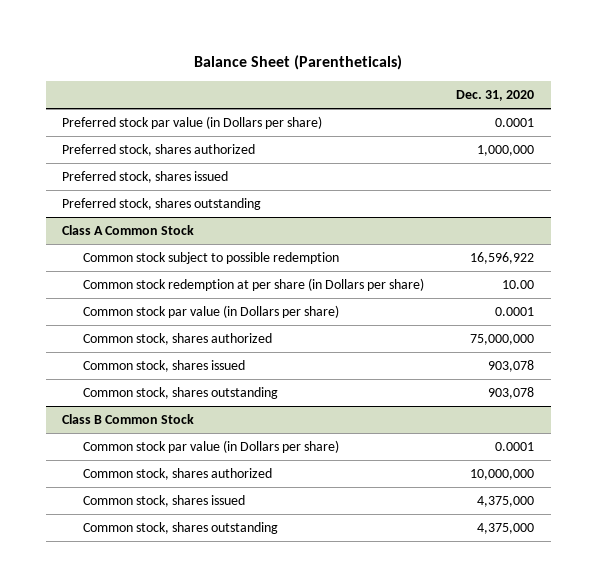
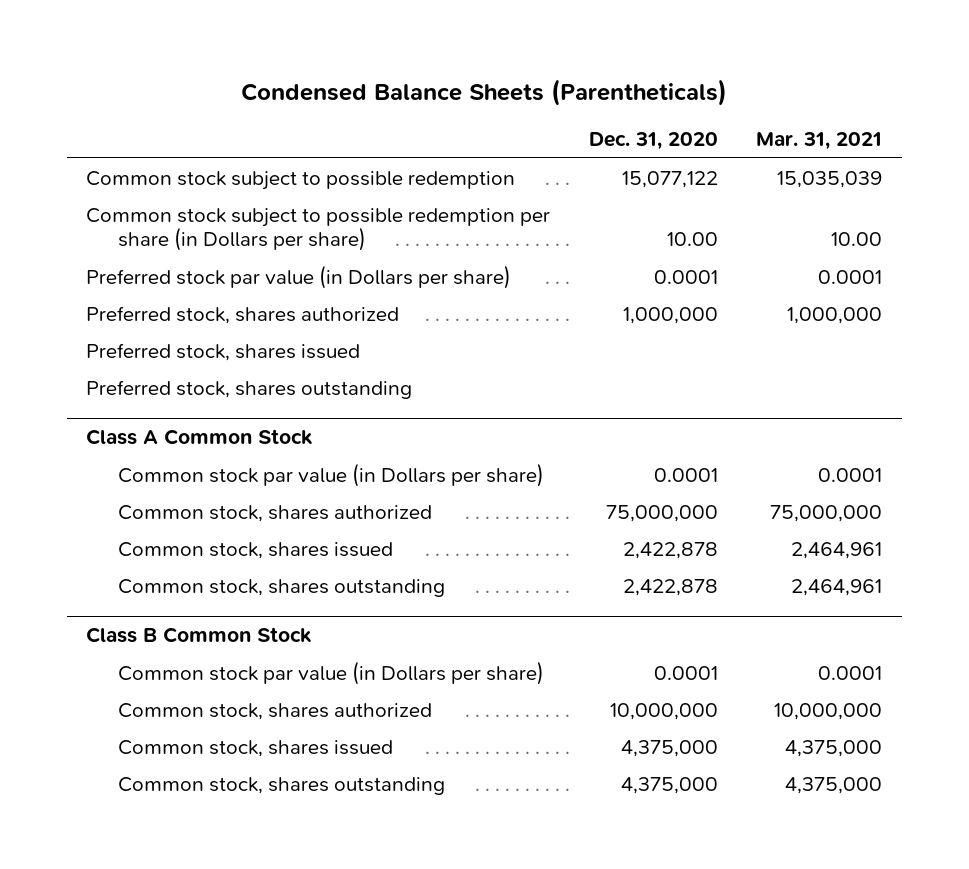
[194,54,403,70] Balance Sheet (Parentheticals) -> [241,78,728,106] Condensed Balance Sheets (Parentheticals)
none -> [756,132,883,151] Mar. 31, 2021
none -> [86,170,516,190] Common stock subject to possible redemption
none -> [86,207,551,252] Common stock subject to possible redemption per share (in Dollars per share)
[82,252,339,265] Common stock subject to possible redemption -> none
[82,278,424,292] Common stock redemption at per share (in Dollars per share) -> none
[488,360,535,373] 903,078 -> [622,541,718,559] 2,422,878
[488,387,535,400] 903,078 -> [622,578,718,596] 2,422,878

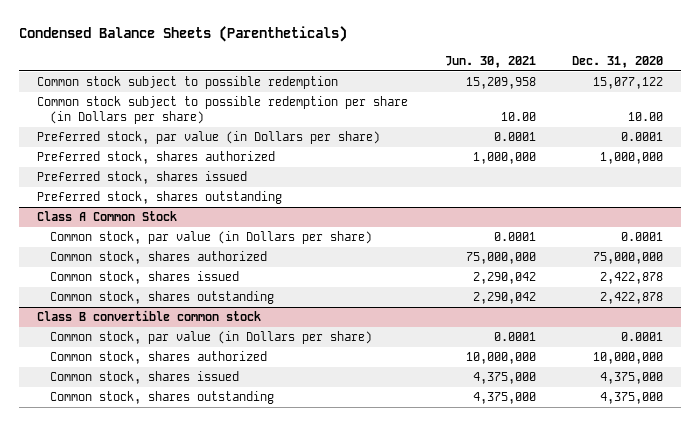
[756,132,883,151] Mar. 31, 2021 -> none
none -> [444,55,536,68] Jun. 30, 2021
[86,264,512,289] Preferred stock par value (in Dollars per share) -> [37,131,381,145] Preferred stock, par value (in Dollars per share)
[118,462,545,487] Common stock par value (in Dollars per share) -> [50,231,373,245] Common stock, par value (in Dollars per share)
[86,627,313,644] Class B Common Stock -> [37,310,262,322] Class B convertible common stock
[118,660,545,685] Common stock par value (in Dollars per share) -> [50,331,373,345] Common stock, par value (in Dollars per share)

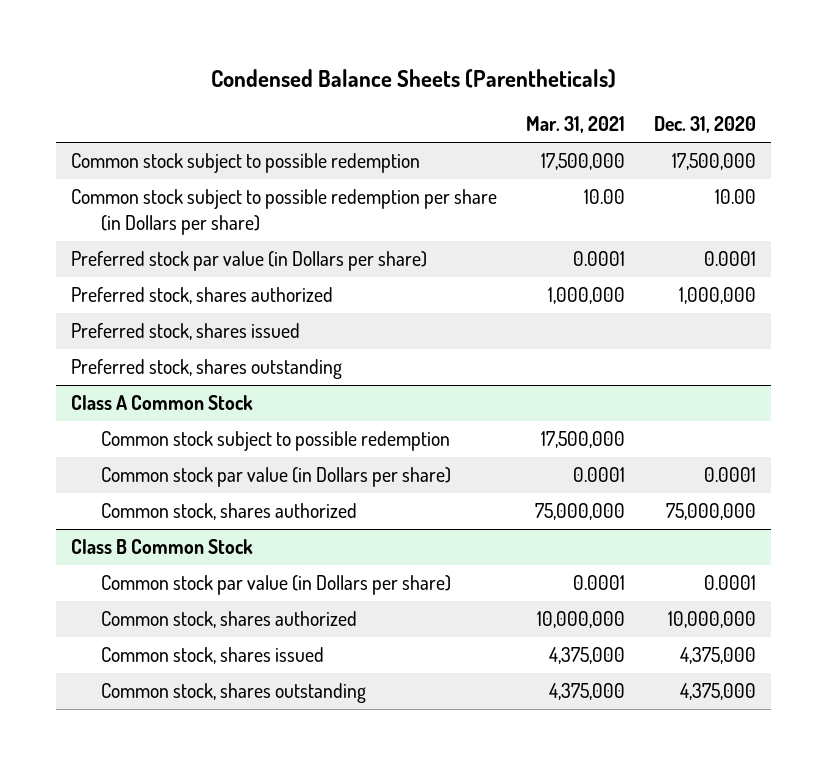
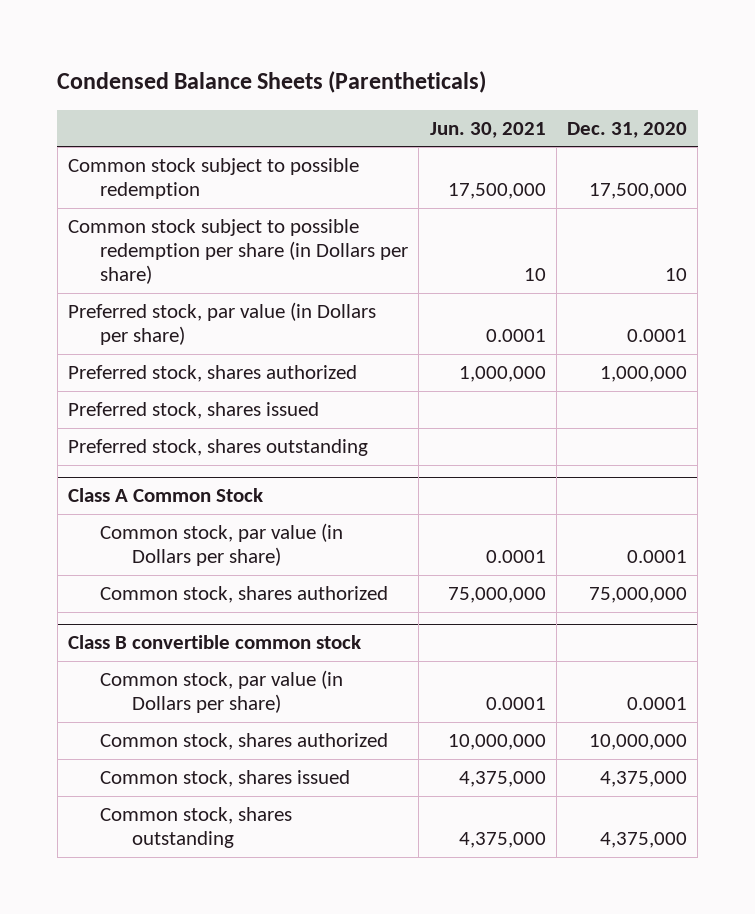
[526,116,626,134] Mar. 31, 2021 -> none
none -> [429,121,546,138] Jun. 30, 2021
[715,189,757,205] 10.00 -> [664,268,687,282] 10
[70,251,427,272] Preferred stock par value (in Dollars per share) -> [68,302,377,346] Preferred stock, par value (in Dollars per share)
[101,431,451,452] Common stock subject to possible redemption -> none
[101,467,452,488] Common stock par value (in Dollars per share) -> [100,523,344,567] Common stock, par value (in Dollars per share)
[70,539,253,555] Class B Common Stock -> [68,635,362,650] Class B convertible common stock
[101,575,452,596] Common stock par value (in Dollars per share) -> [100,670,344,714] Common stock, par value (in Dollars per share)

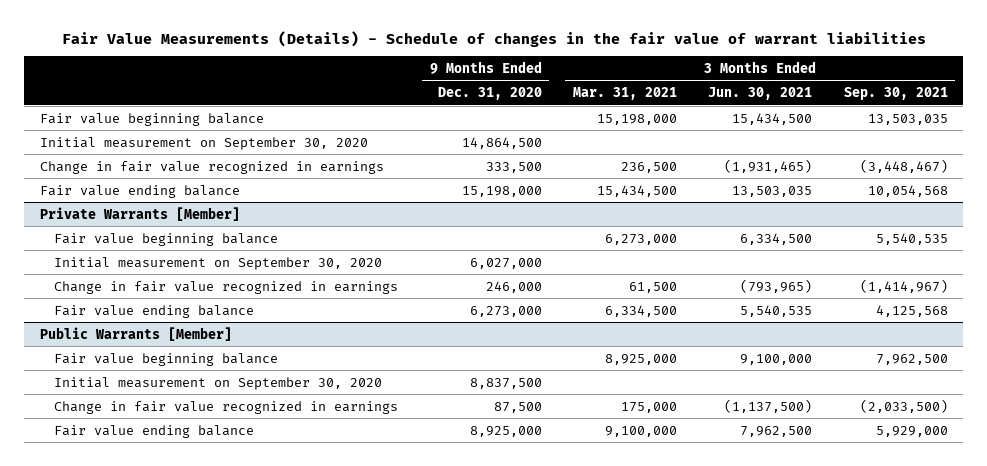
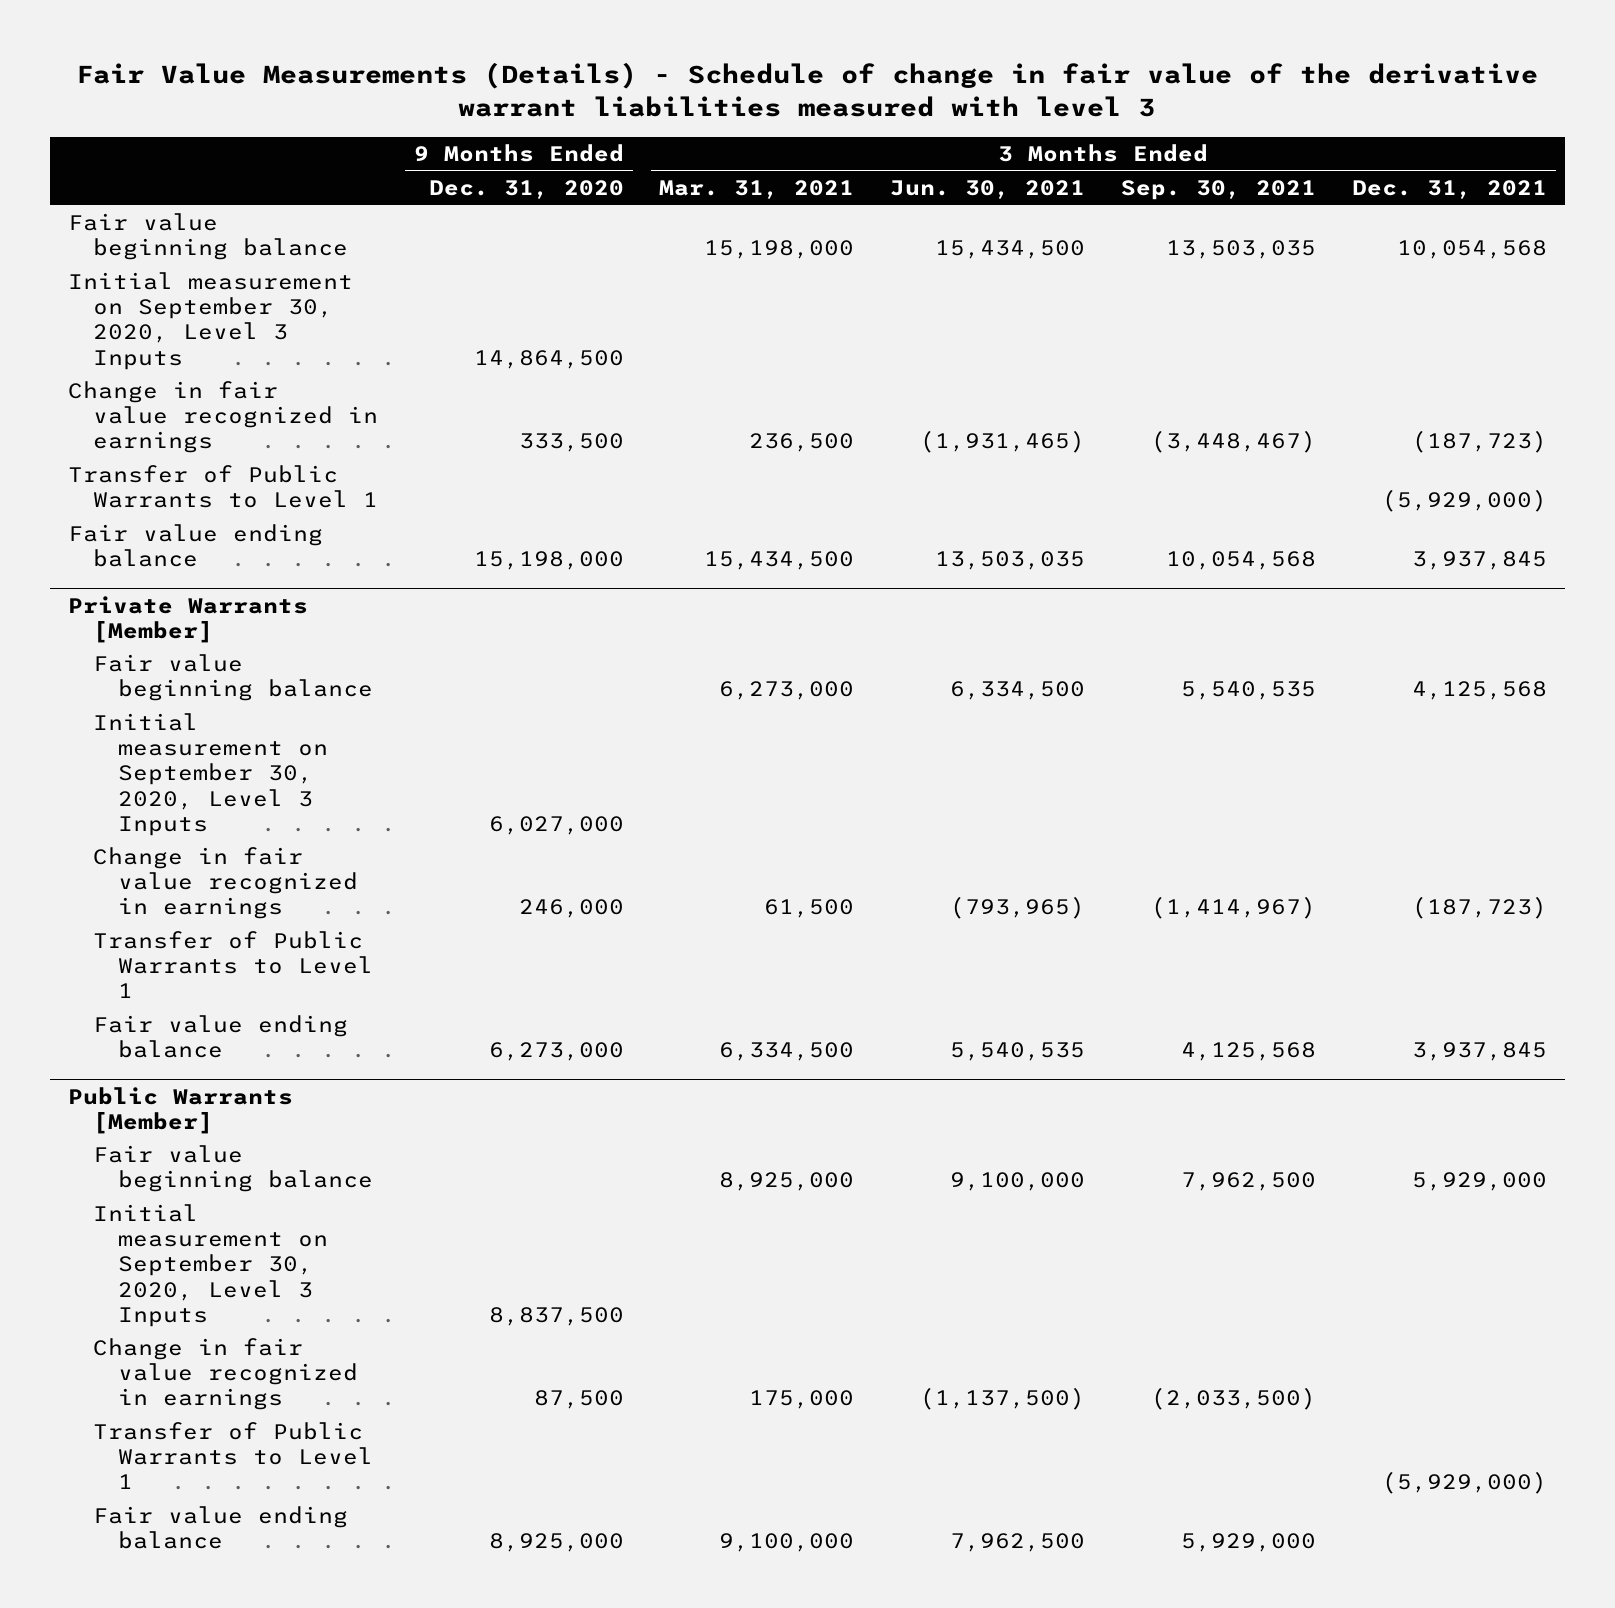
[61,30,926,47] Fair Value Measurements (Details) - Schedule of changes in the fair value of warrant liabilities -> [76,62,1539,117] Fair Value Measurements (Details) - Schedule of change in fair value of the derivative warrant liabilities measured with level 3
none -> [1351,180,1547,200] Dec. 31, 2021
[39,136,368,150] Initial measurement on September 30, 2020 -> [68,272,354,370] Initial measurement on September 30, 2020, Level 3 Inputs
none -> [68,465,378,509] Transfer of Public Warrants to Level 1
[54,256,383,270] Initial measurement on September 30, 2020 -> [92,713,328,836] Initial measurement on September 30, 2020, Level 3 Inputs
none -> [92,931,373,999] Transfer of Public Warrants to Level 1
[54,376,383,390] Initial measurement on September 30, 2020 -> [92,1204,328,1327] Initial measurement on September 30, 2020, Level 3 Inputs
none -> [92,1422,373,1490] Transfer of Public Warrants to Level 1

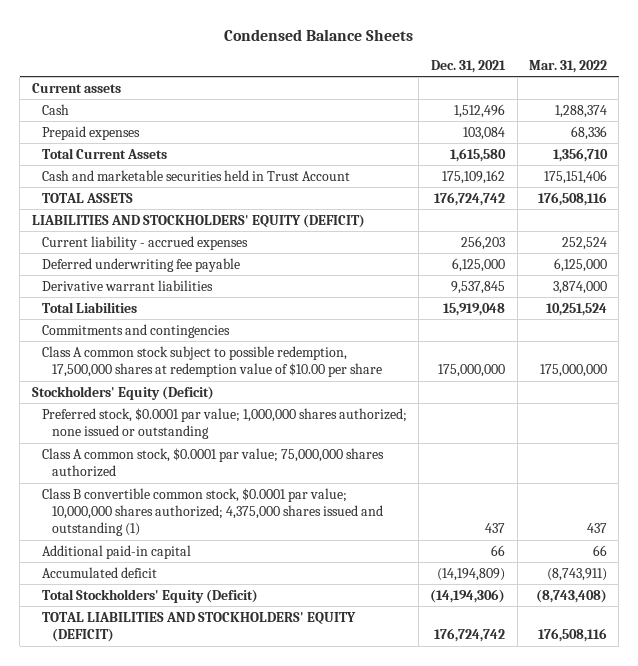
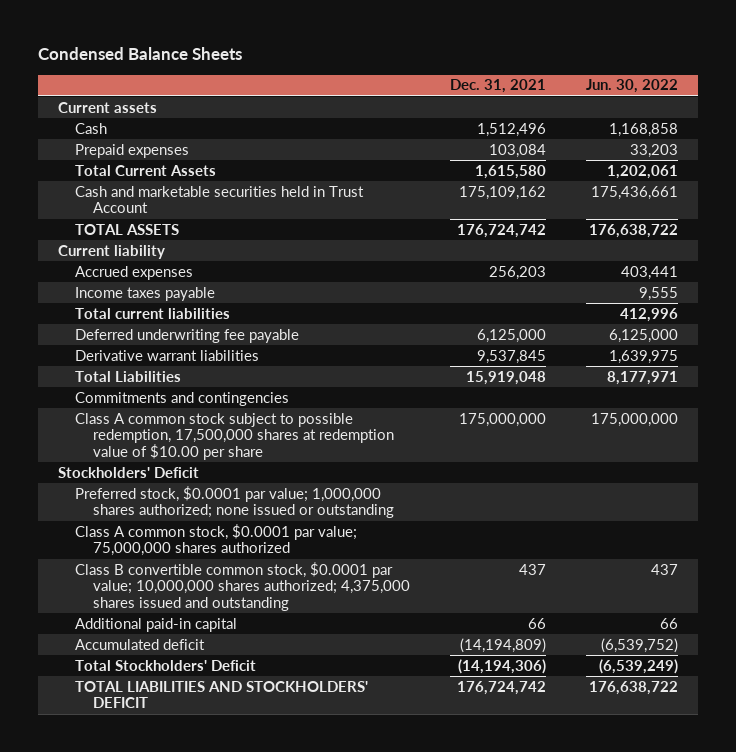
[528,59,607,73] Mar. 31, 2022 -> none
none -> [585,79,678,94] Jun. 30, 2022
[31,213,365,228] LIABILITIES AND STOCKHOLDERS' EQUITY (DEFICIT) -> none
none -> [58,244,166,259] Current liability
[41,235,248,250] Current liability - accrued expenses -> [75,265,194,280] Accrued expenses
none -> [75,286,216,301] Income taxes payable
none -> [75,307,231,319] Total current liabilities
[31,385,214,400] Stockholders' Equity (Deficit) -> [58,466,200,478] Stockholders' Deficit
[41,487,384,537] Class B convertible common stock, $0.0001 par value; 10,000,000 shares authorized; 4,375,000 shares issued and outstanding (1) -> [75,561,410,611] Class B convertible common stock, $0.0001 par value; 10,000,000 shares authorized; 4,375,000 shares issued and outstanding
[41,588,258,603] Total Stockholders' Equity (Deficit) -> [75,659,257,671] Total Stockholders' Deficit
[41,611,356,643] TOTAL LIABILITIES AND STOCKHOLDERS' EQUITY (DEFICIT) -> [75,680,369,709] TOTAL LIABILITIES AND STOCKHOLDERS' DEFICIT

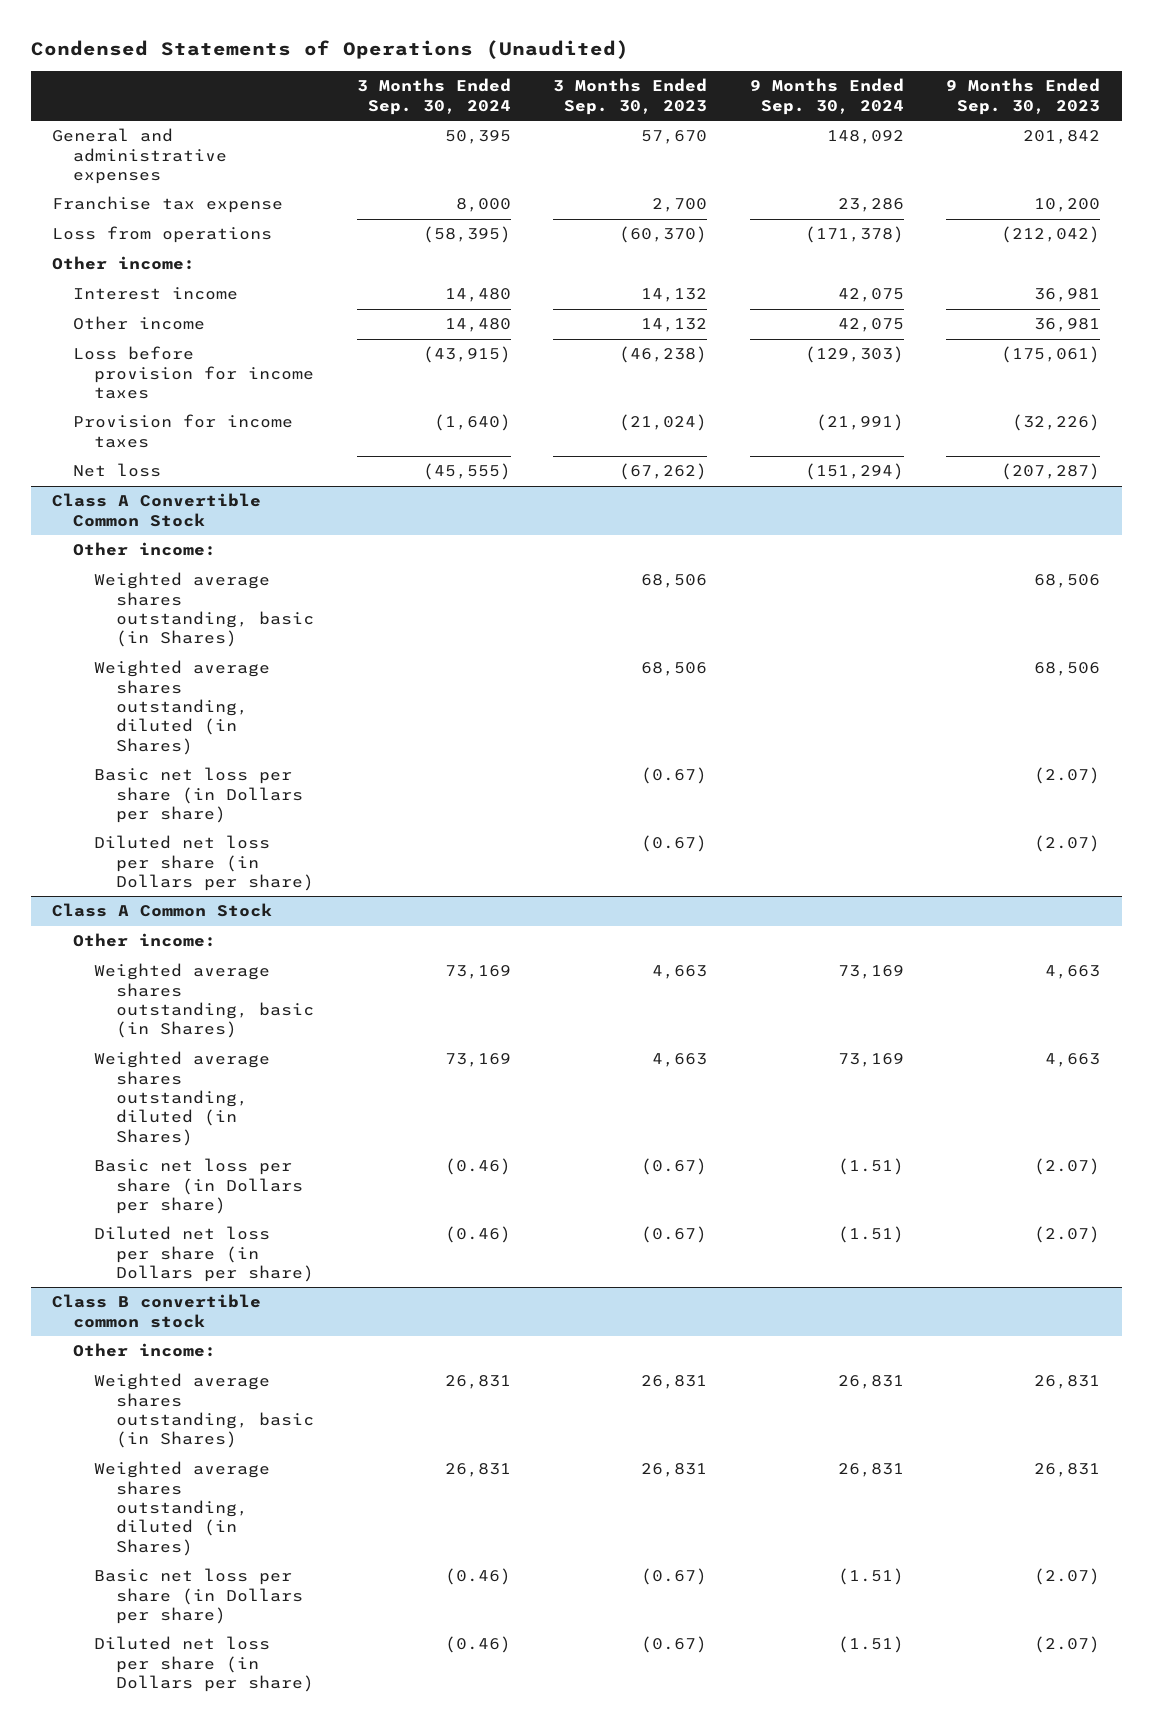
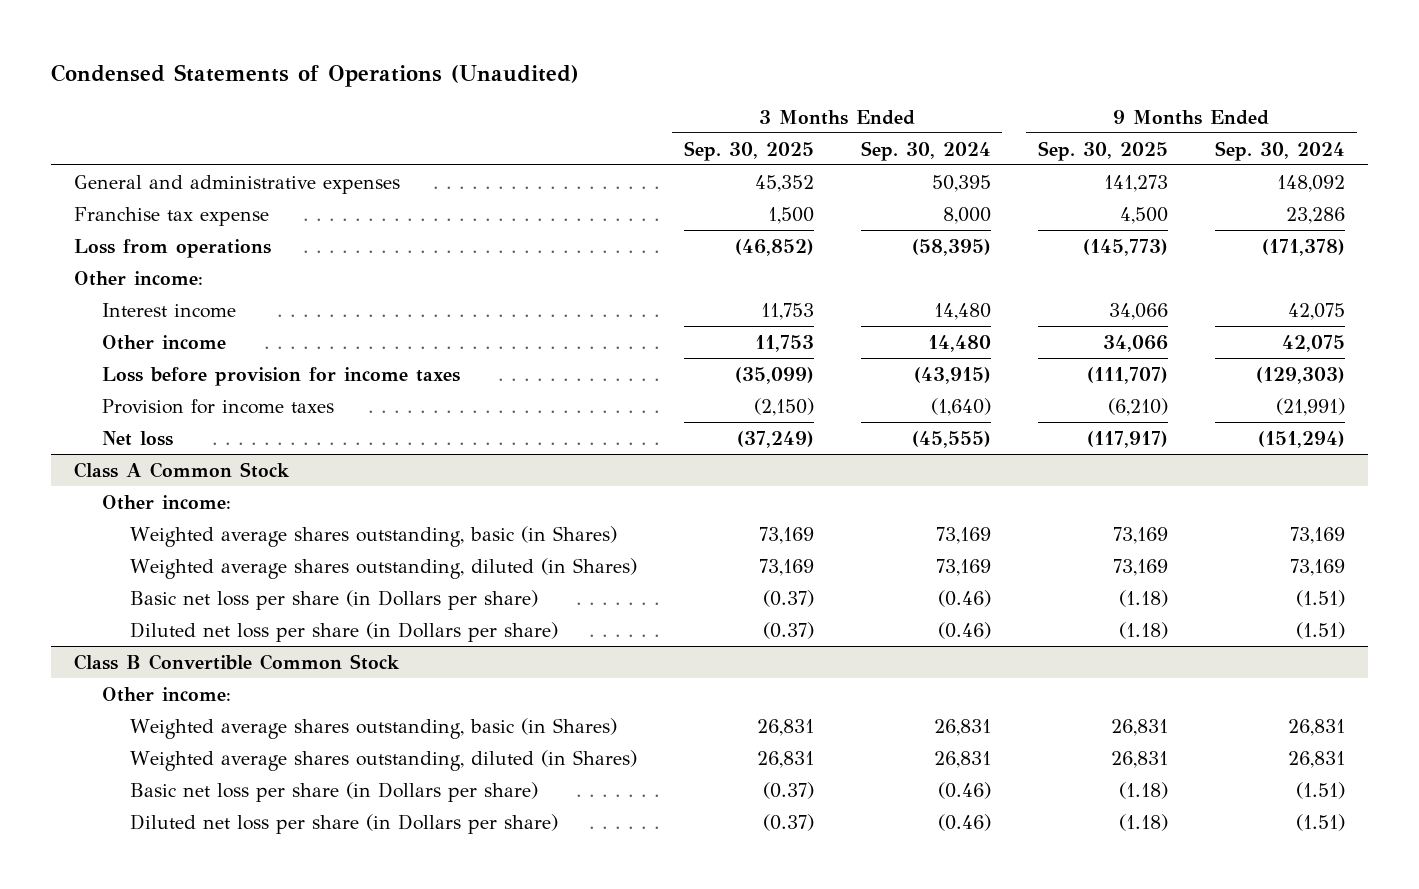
[553,78,708,115] 3 Months Ended Sep. 30, 2023 -> none
[946,78,1101,115] 9 Months Ended Sep. 30, 2023 -> none
none -> [683,140,814,161] Sep. 30, 2025
none -> [1037,140,1168,161] Sep. 30, 2025
[52,493,262,527] Class A Convertible Common Stock -> none
[73,542,217,557] Other income: -> none
[94,572,314,648] Weighted average shares outstanding, basic (in Shares) -> none
[94,660,271,755] Weighted average shares outstanding, diluted (in Shares) -> none
[94,767,303,824] Basic net loss per share (in Dollars per share) -> none
[94,835,314,892] Diluted net loss per share (in Dollars per share) -> none
[52,1294,262,1328] Class B convertible common stock -> [74,653,401,670] Class B Convertible Common Stock

